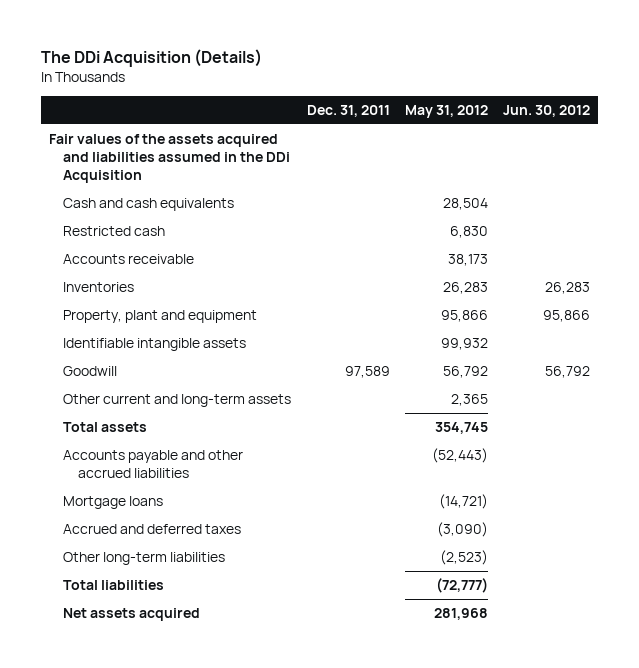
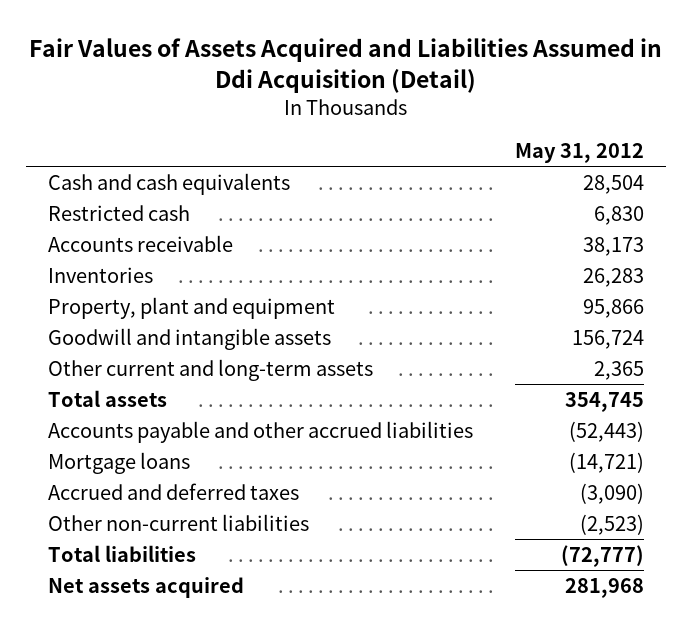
[41,49,263,68] The DDi Acquisition (Details) -> [29,38,663,94] Fair Values of Assets Acquired and Liabilities Assumed in Ddi Acquisition (Detail)
[306,105,390,118] Dec. 31, 2011 -> none
[503,105,591,118] Jun. 30, 2012 -> none
[49,133,291,183] Fair values of the assets acquired and liabilities assumed in the DDi Acquisition -> none
[63,337,247,351] Identifiable intangible assets -> none
[63,365,118,376] Goodwill -> none
none -> [47,327,331,350] Goodwill and intangible assets
[63,551,226,565] Other long-term liabilities -> [47,513,309,531] Other non-current liabilities

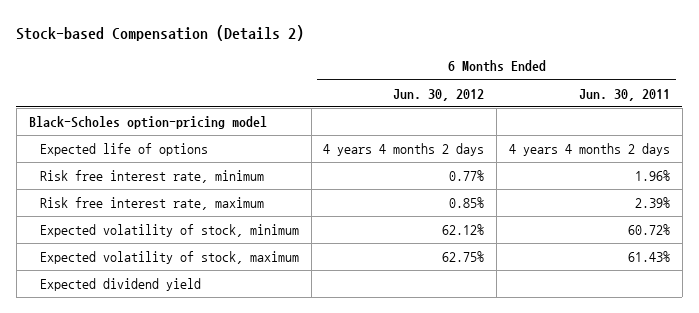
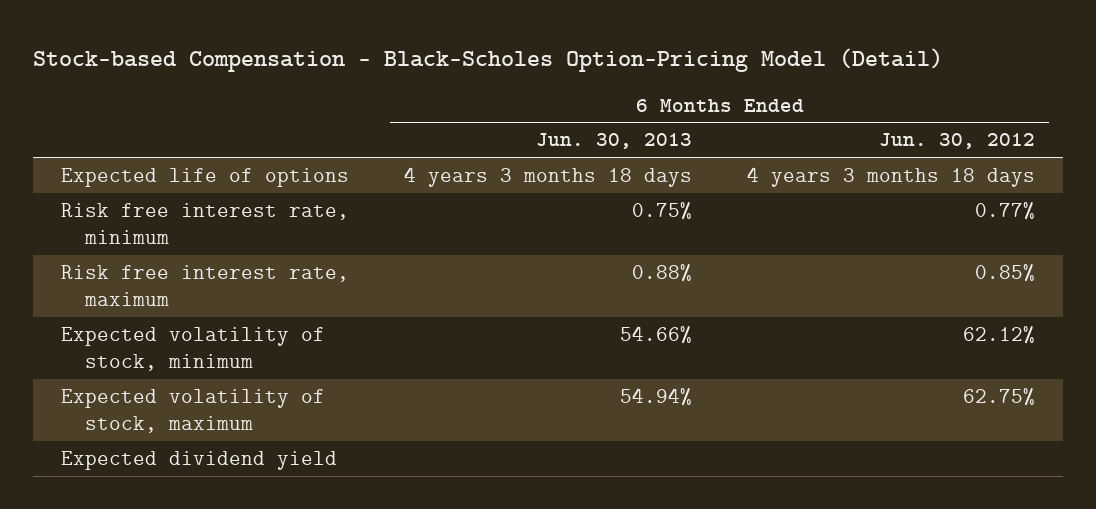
[16,25,305,42] Stock-based Compensation (Details 2) -> [32,48,943,73] Stock-based Compensation - Black-Scholes Option-Pricing Model (Detail)
[579,88,671,101] Jun. 30, 2011 -> none
none -> [535,133,692,150] Jun. 30, 2013
[28,116,267,130] Black-Scholes option-pricing model -> none
[323,143,485,157] 4 years 4 months 2 days -> [747,166,1036,187] 4 years 3 months 18 days

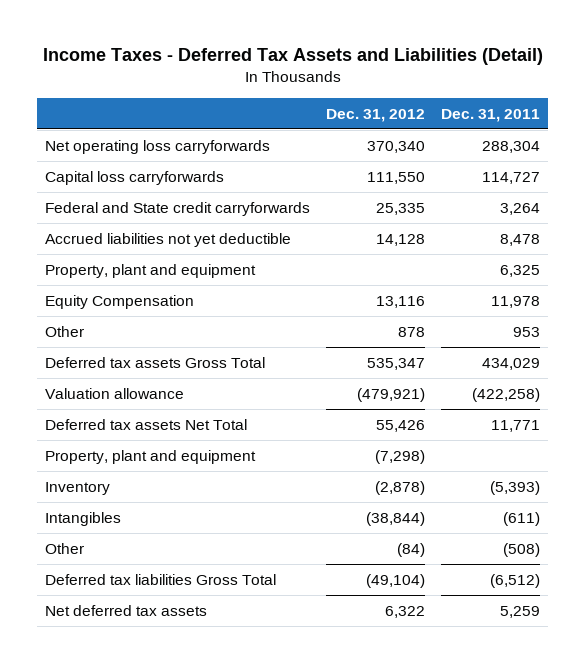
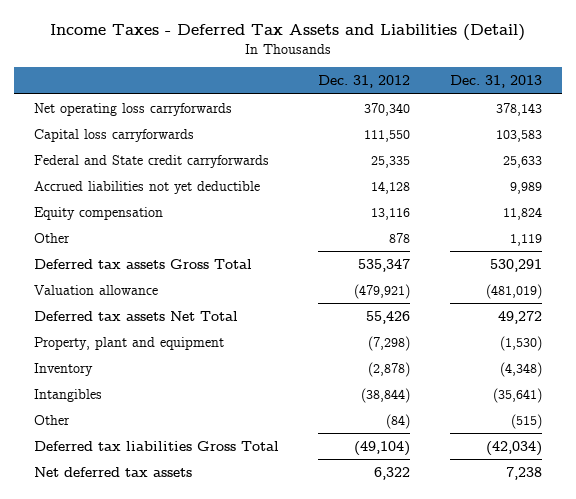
[441,108,541,122] Dec. 31, 2011 -> none
none -> [449,75,542,89] Dec. 31, 2013
[44,264,256,279] Property, plant and equipment -> none
[44,295,194,310] Equity Compensation -> [33,206,163,220] Equity compensation

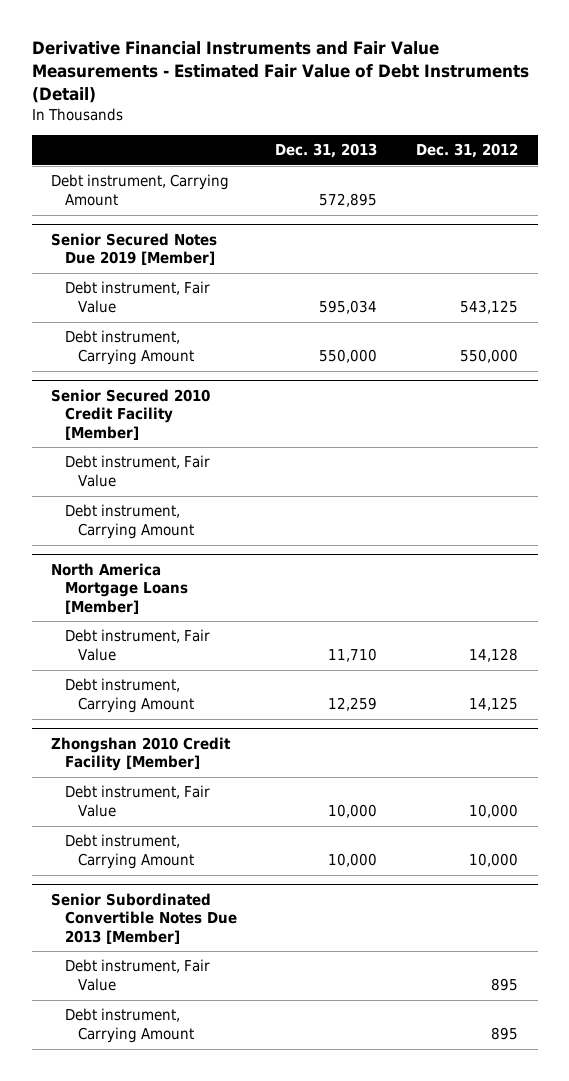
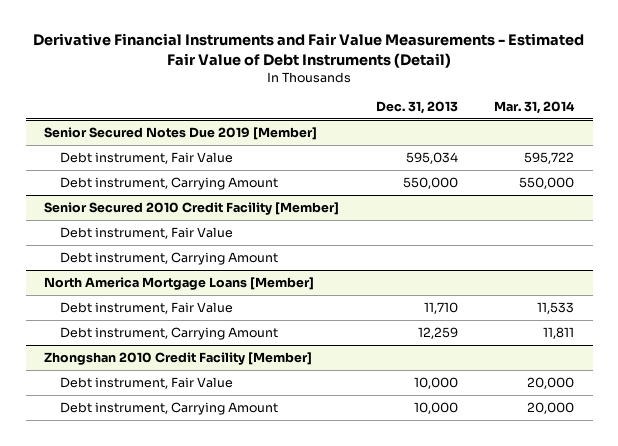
[416,143,519,159] Dec. 31, 2012 -> none
none -> [494,101,576,115] Mar. 31, 2014
[50,174,229,206] Debt instrument, Carrying Amount -> none
[50,892,237,944] Senior Subordinated Convertible Notes Due 2013 [Member] -> none
[64,959,210,991] Debt instrument, Fair Value -> none
[64,1008,195,1043] Debt instrument, Carrying Amount -> none

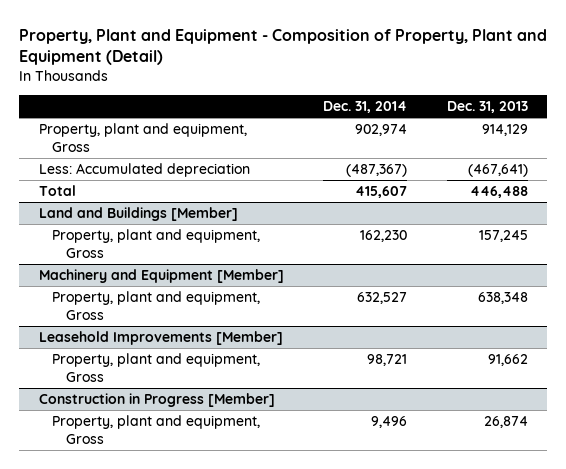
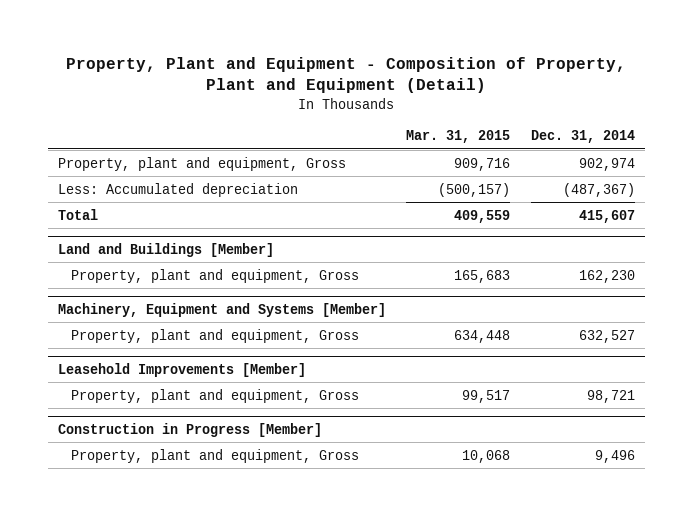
[446,101,528,114] Dec. 31, 2013 -> none
none -> [406,130,511,144] Mar. 31, 2015
[38,269,284,284] Machinery and Equipment [Member] -> [57,302,386,317] Machinery, Equipment and Systems [Member]

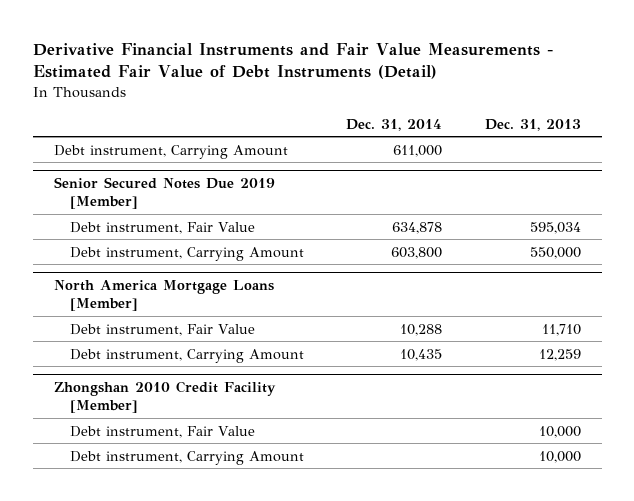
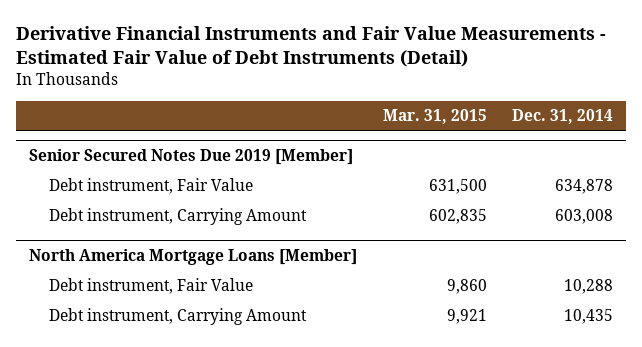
[484,118,581,131] Dec. 31, 2013 -> none
none -> [382,109,487,125] Mar. 31, 2015
[53,144,288,159] Debt instrument, Carrying Amount -> none
[391,246,443,259] 603,800 -> [555,209,614,225] 603,008
[53,381,276,414] Zhongshan 2010 Credit Facility [Member] -> none
[70,425,256,438] Debt instrument, Fair Value -> none
[70,450,305,465] Debt instrument, Carrying Amount -> none

